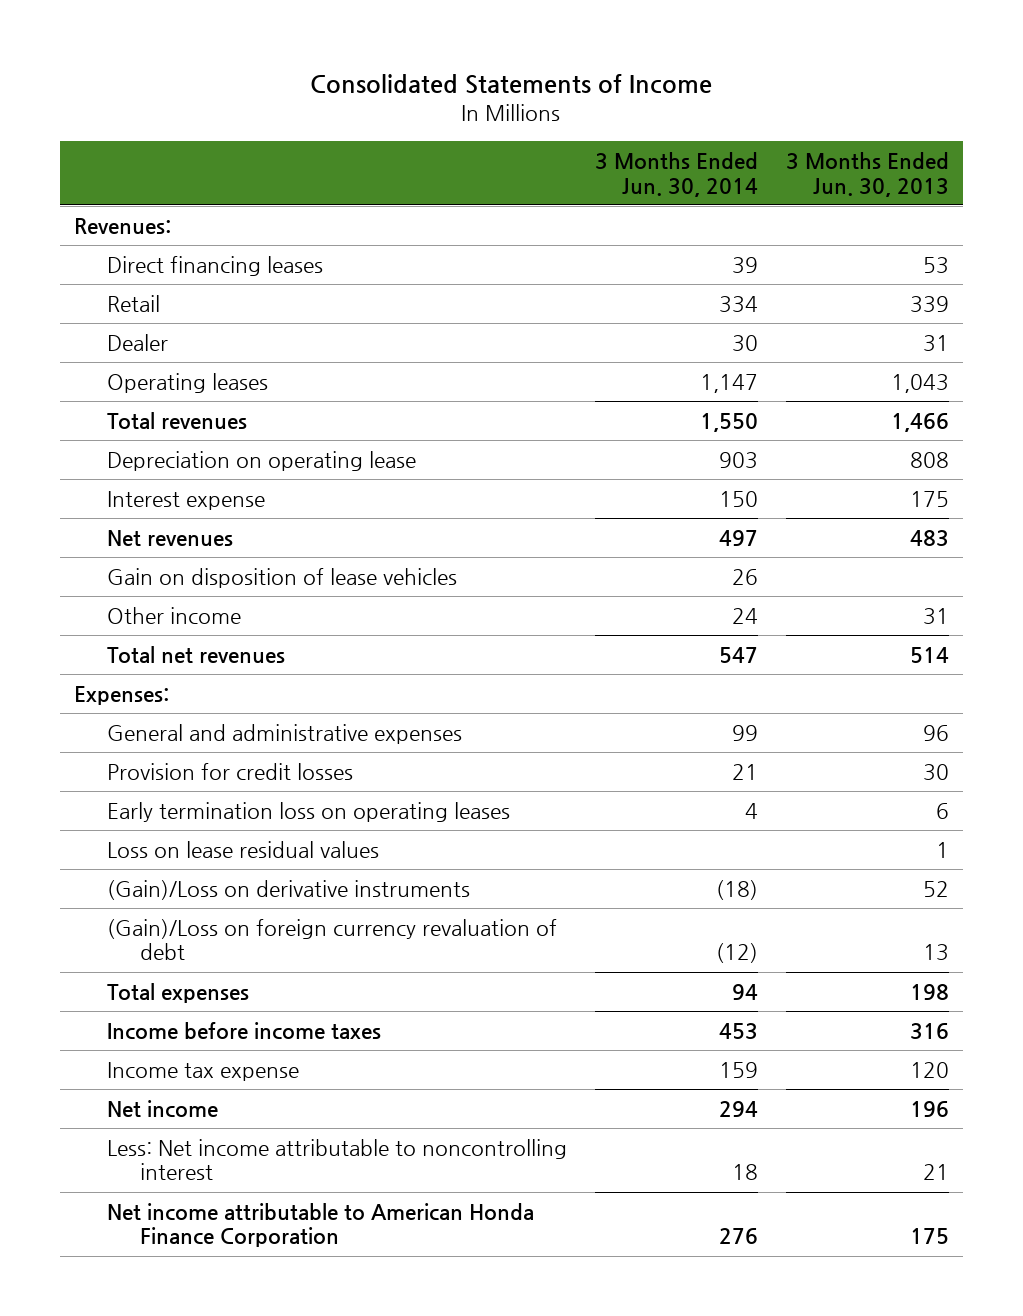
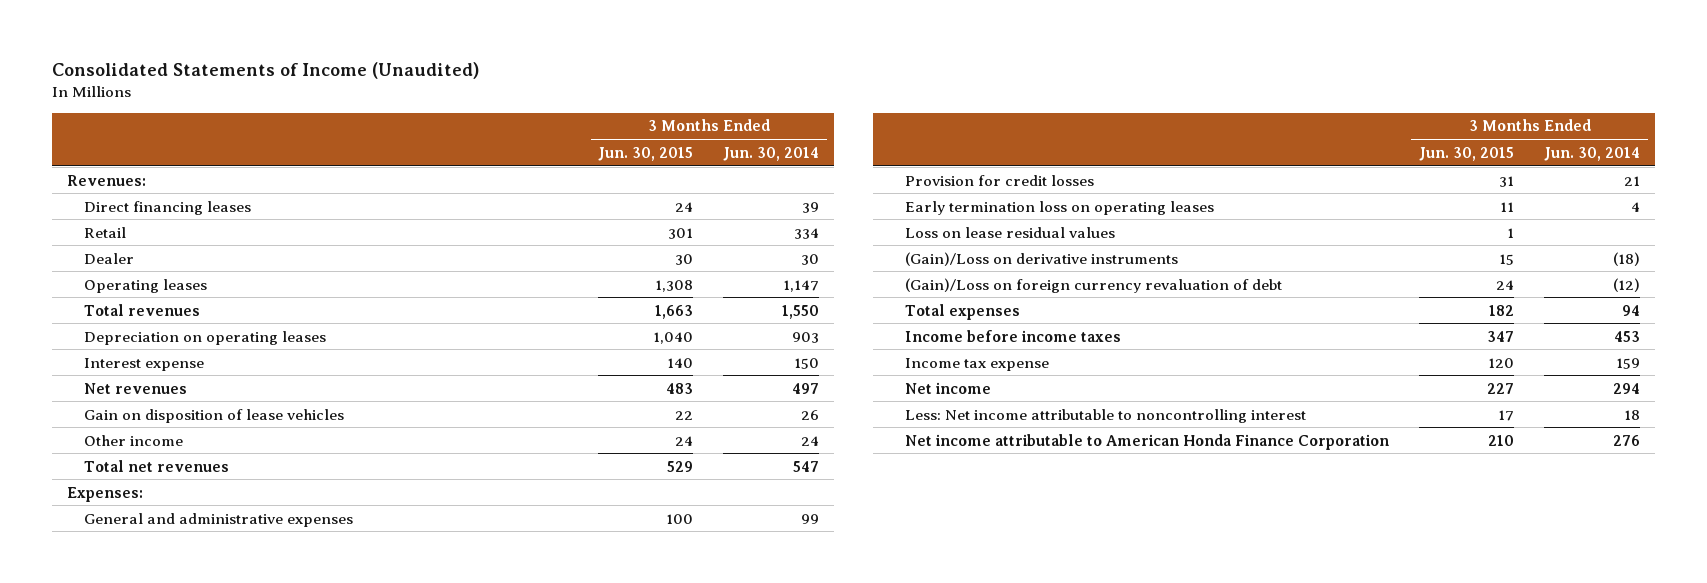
[310,74,713,95] Consolidated Statements of Income -> [52,62,480,80] Consolidated Statements of Income (Unaudited)
[786,152,950,197] 3 Months Ended Jun. 30, 2013 -> none
none -> [598,146,694,161] Jun. 30, 2015
[107,450,417,471] Depreciation on operating lease -> [83,330,326,345] Depreciation on operating leases

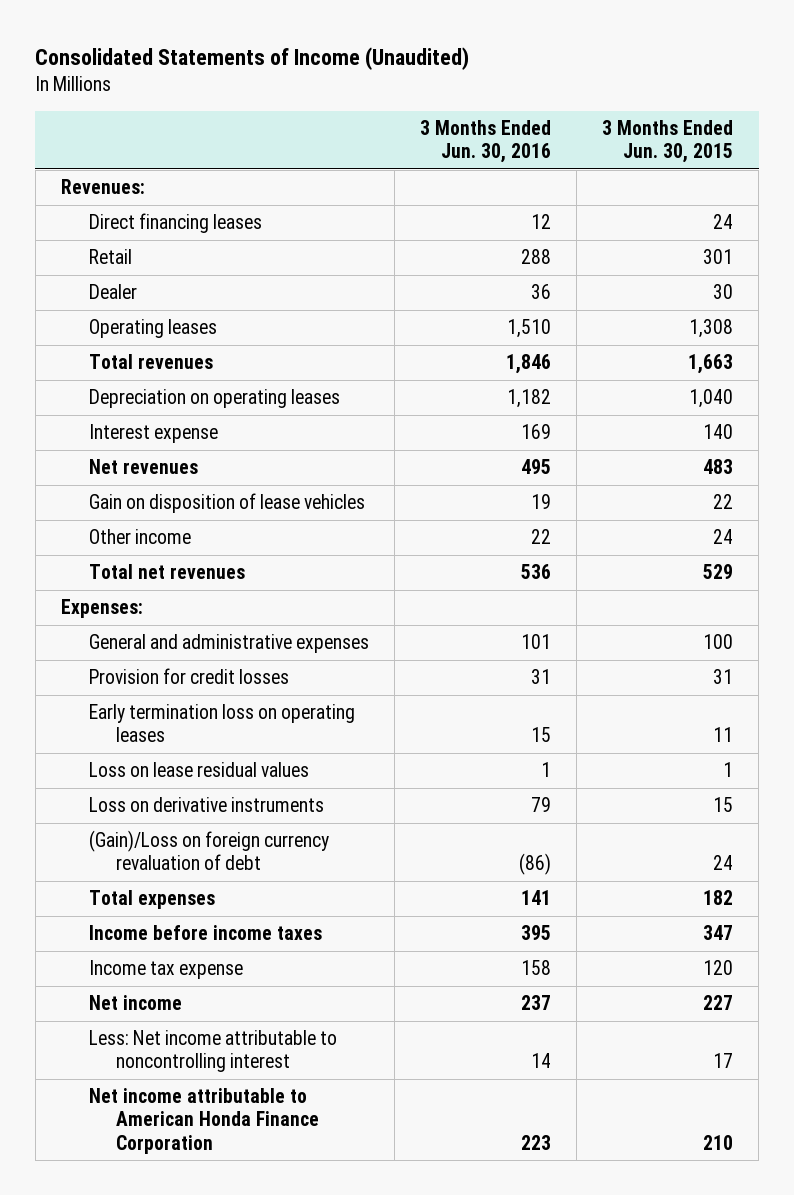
[723,146,820,161] Jun. 30, 2014 -> none
none -> [419,119,551,164] 3 Months Ended Jun. 30, 2016
[904,251,1178,266] (Gain)/Loss on derivative instruments -> [88,797,324,813] Loss on derivative instruments

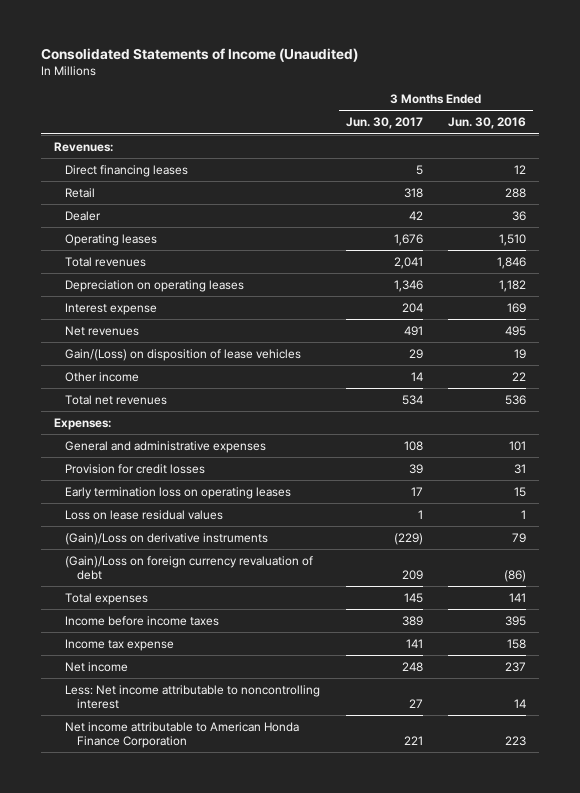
[602,119,734,164] 3 Months Ended Jun. 30, 2015 -> none
none -> [345,117,423,130] Jun. 30, 2017
[88,493,365,514] Gain on disposition of lease vehicles -> [65,348,302,361] Gain/(Loss) on disposition of lease vehicles
[88,797,324,813] Loss on derivative instruments -> [65,532,269,545] (Gain)/Loss on derivative instruments

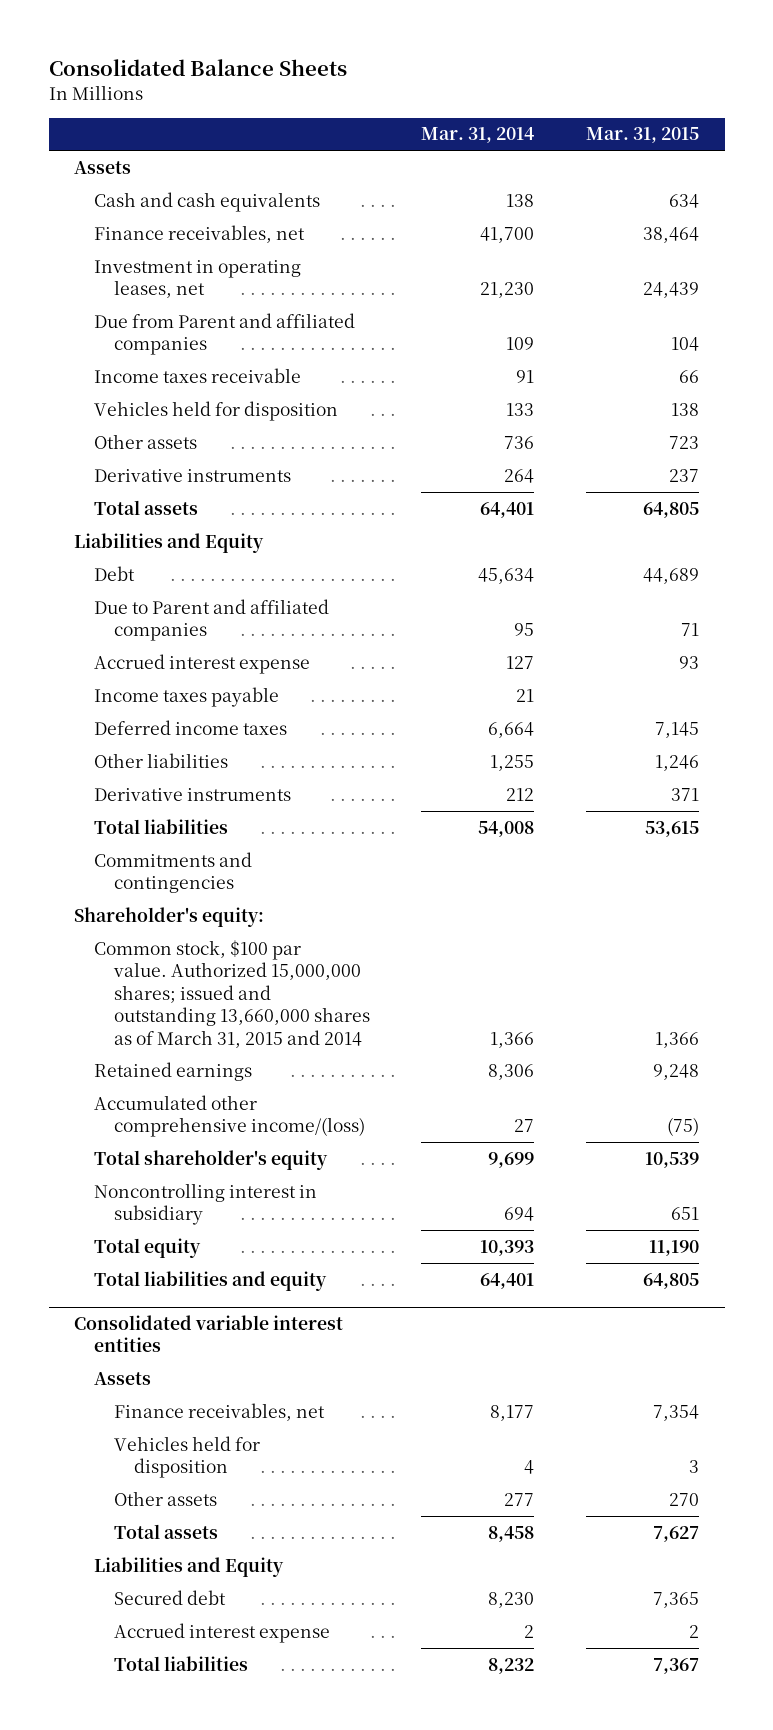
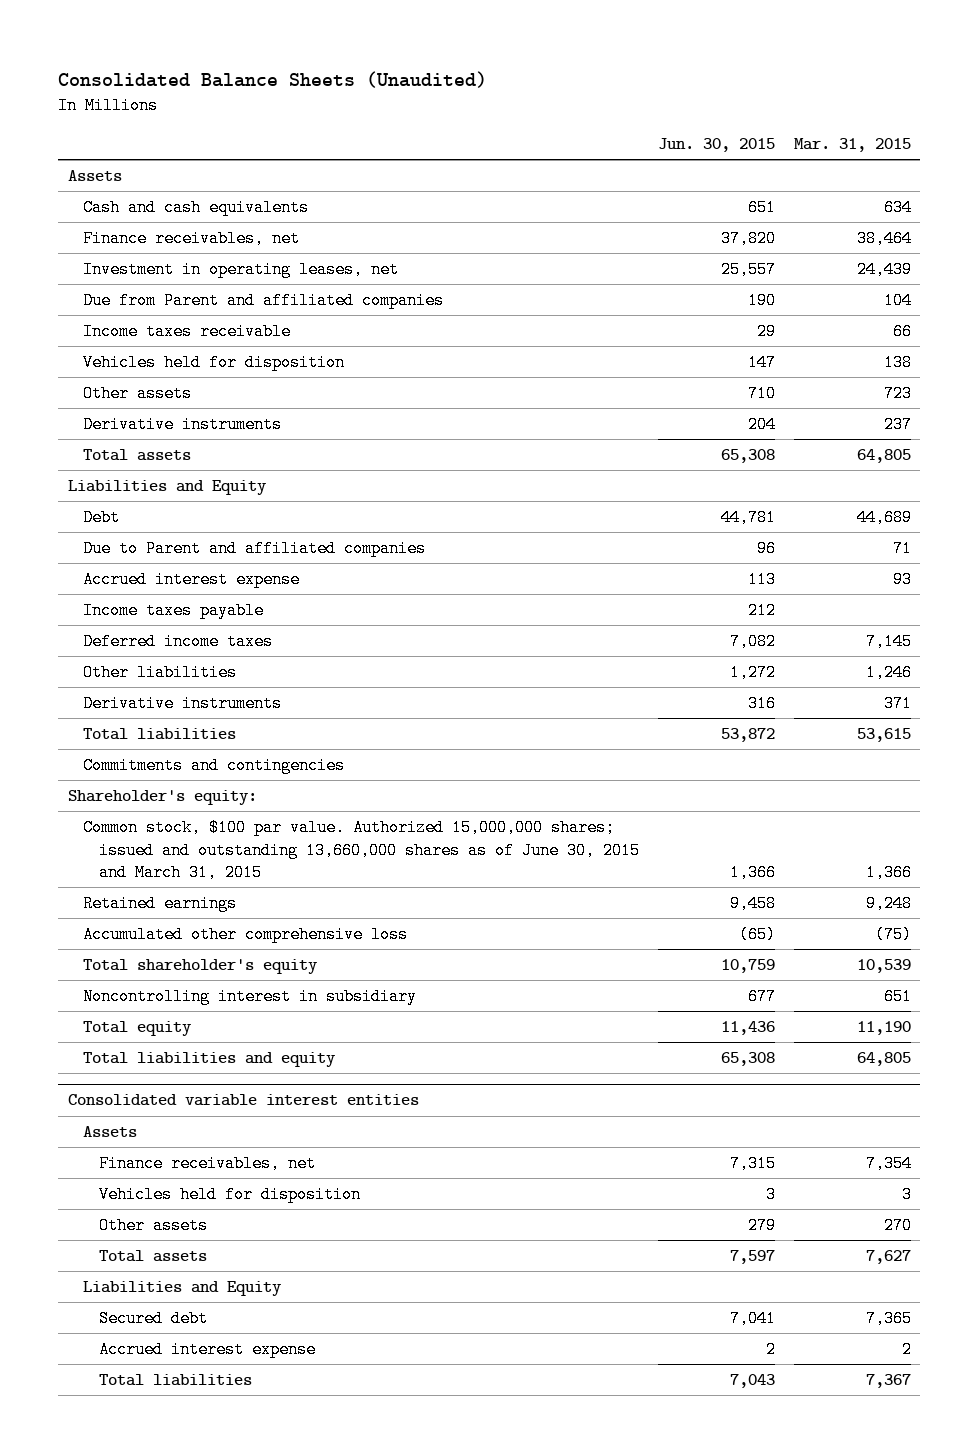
[48,59,347,77] Consolidated Balance Sheets -> [58,70,488,88] Consolidated Balance Sheets (Unaudited)
[421,127,535,144] Mar. 31, 2014 -> none
none -> [657,138,775,153] Jun. 30, 2015
[94,939,370,1048] Common stock, $100 par value. Authorized 15,000,000 shares; issued and outstanding 13,660,000 shares as of March 31, 2015 and 2014 -> [83,819,640,882] Common stock, $100 par value. Authorized 15,000,000 shares; issued and outstanding 13,660,000 shares as of June 30, 2015 and March 31, 2015
[94,1094,365,1138] Accumulated other comprehensive income/(loss) -> [83,926,409,944] Accumulated other comprehensive loss

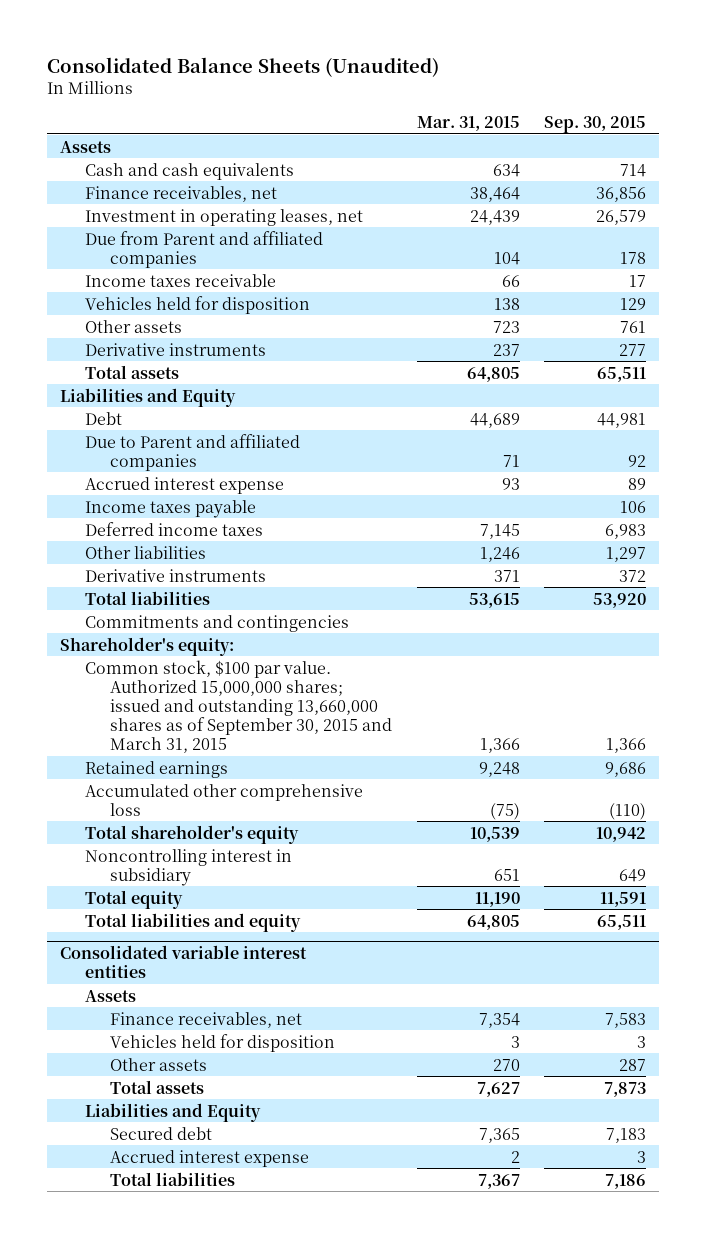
[657,138,775,153] Jun. 30, 2015 -> none
none -> [544,115,647,133] Sep. 30, 2015
[83,819,640,882] Common stock, $100 par value. Authorized 15,000,000 shares; issued and outstanding 13,660,000 shares as of June 30, 2015 and March 31, 2015 -> [85,659,393,754] Common stock, $100 par value. Authorized 15,000,000 shares; issued and outstanding 13,660,000 shares as of September 30, 2015 and March 31, 2015

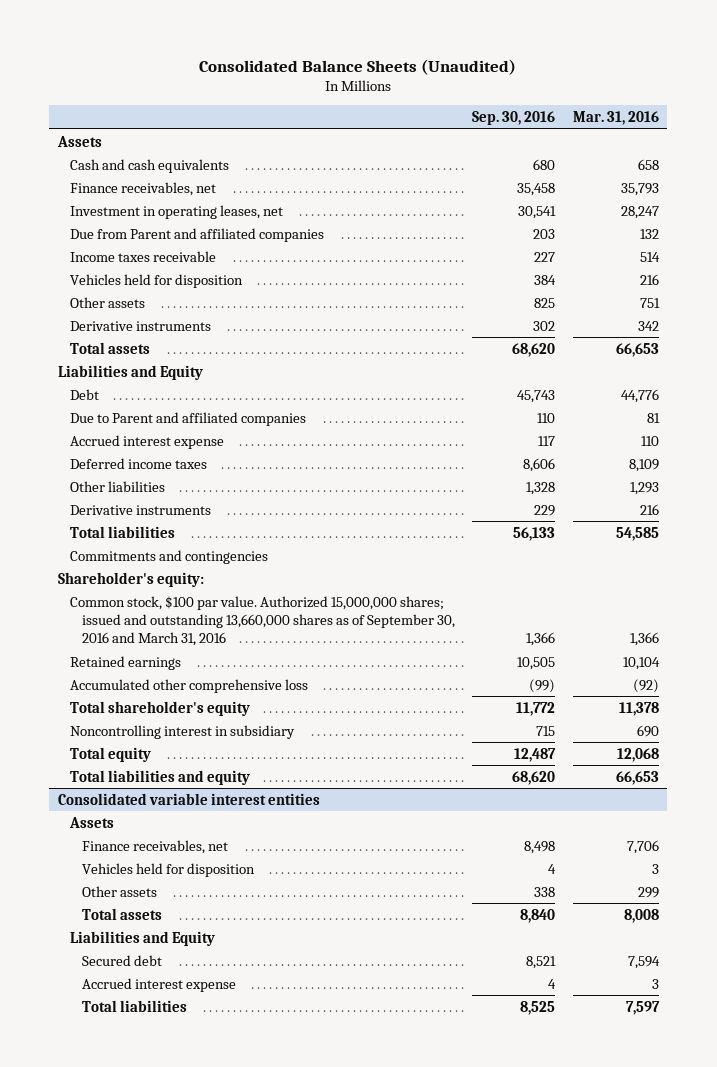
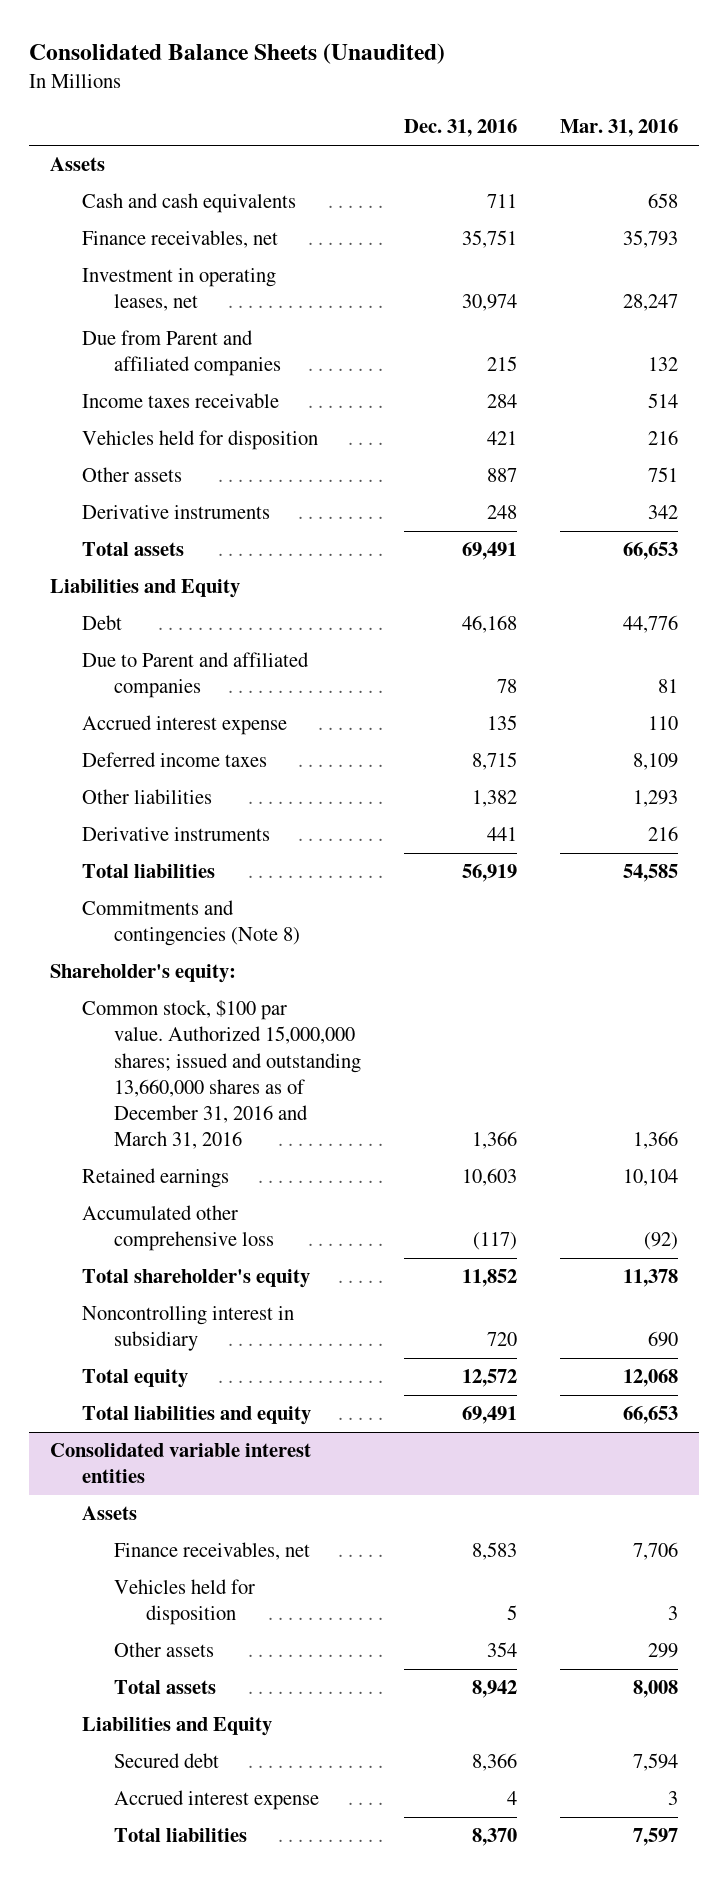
[472,110,556,125] Sep. 30, 2016 -> none
none -> [404,119,518,138] Dec. 31, 2016
[70,549,269,564] Commitments and contingencies -> [82,900,301,947] Commitments and contingencies (Note 8)
[70,595,456,647] Common stock, $100 par value. Authorized 15,000,000 shares; issued and outstanding 13,660,000 shares as of September 30, 2016 and March 31, 2016 -> [82,1000,362,1150] Common stock, $100 par value. Authorized 15,000,000 shares; issued and outstanding 13,660,000 shares as of December 31, 2016 and March 31, 2016

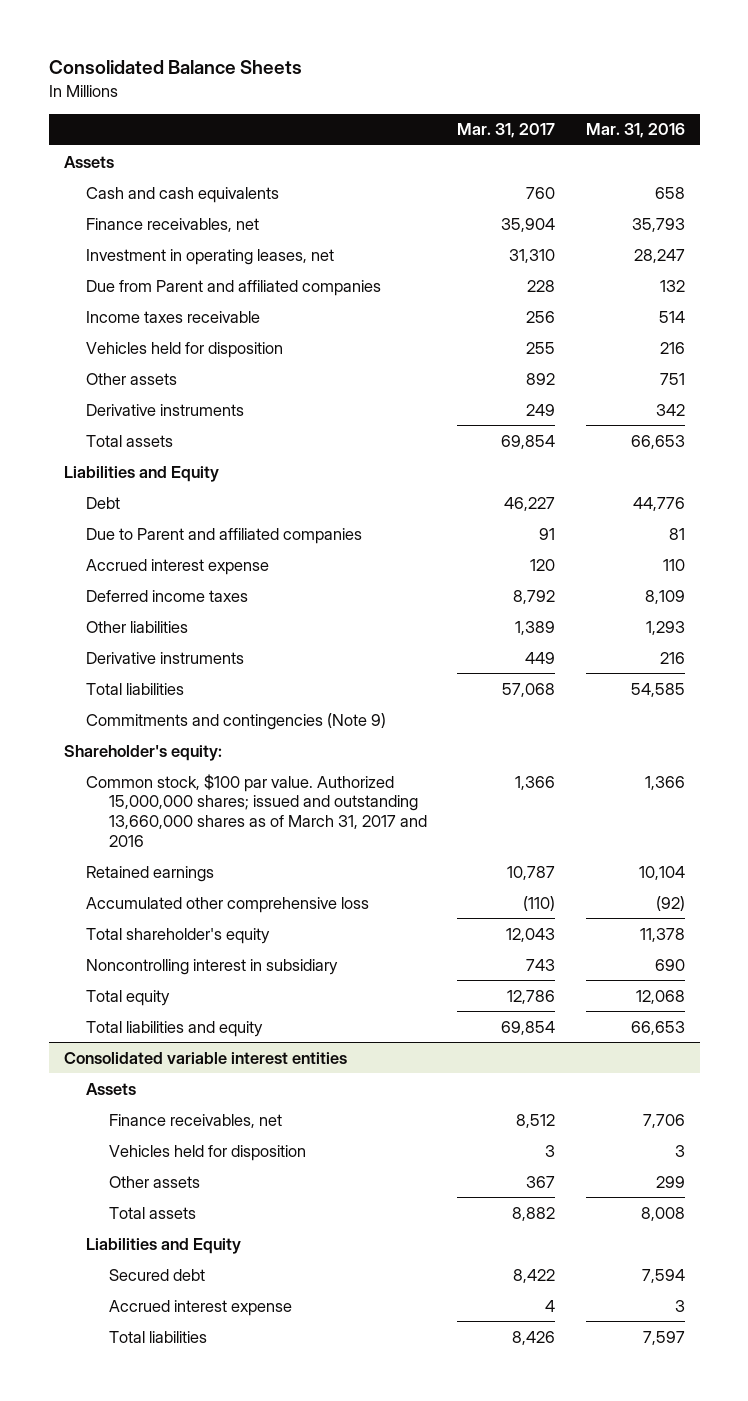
[28,43,445,65] Consolidated Balance Sheets (Unaudited) -> [48,60,302,75] Consolidated Balance Sheets
[404,119,518,138] Dec. 31, 2016 -> none
none -> [457,123,556,139] Mar. 31, 2017
[82,900,301,947] Commitments and contingencies (Note 8) -> [86,712,387,730] Commitments and contingencies (Note 9)
[82,1000,362,1150] Common stock, $100 par value. Authorized 15,000,000 shares; issued and outstanding 13,660,000 shares as of December 31, 2016 and March 31, 2016 -> [86,773,427,847] Common stock, $100 par value. Authorized 15,000,000 shares; issued and outstanding 13,660,000 shares as of March 31, 2017 and 2016

